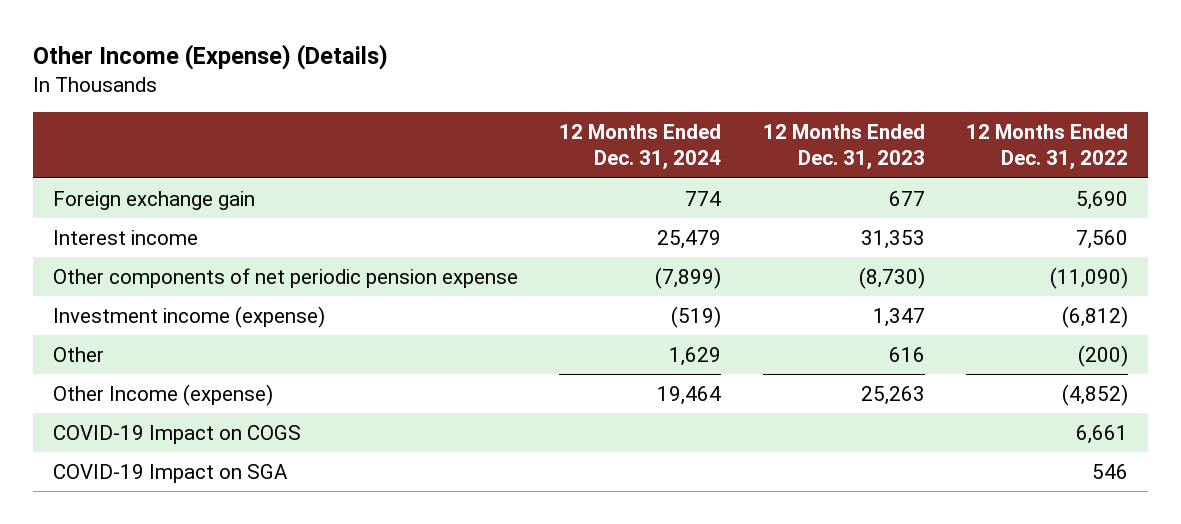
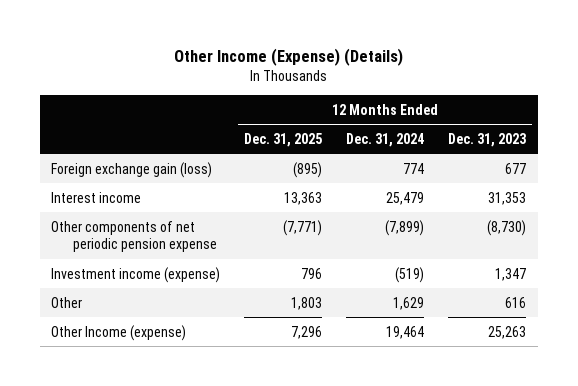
[965,123,1128,171] 12 Months Ended Dec. 31, 2022 -> none
none -> [244,132,323,147] Dec. 31, 2025
[53,190,256,210] Foreign exchange gain -> [51,161,213,178] Foreign exchange gain (loss)
[53,424,302,444] COVID-19 Impact on COGS -> none
[53,463,289,483] COVID-19 Impact on SGA -> none

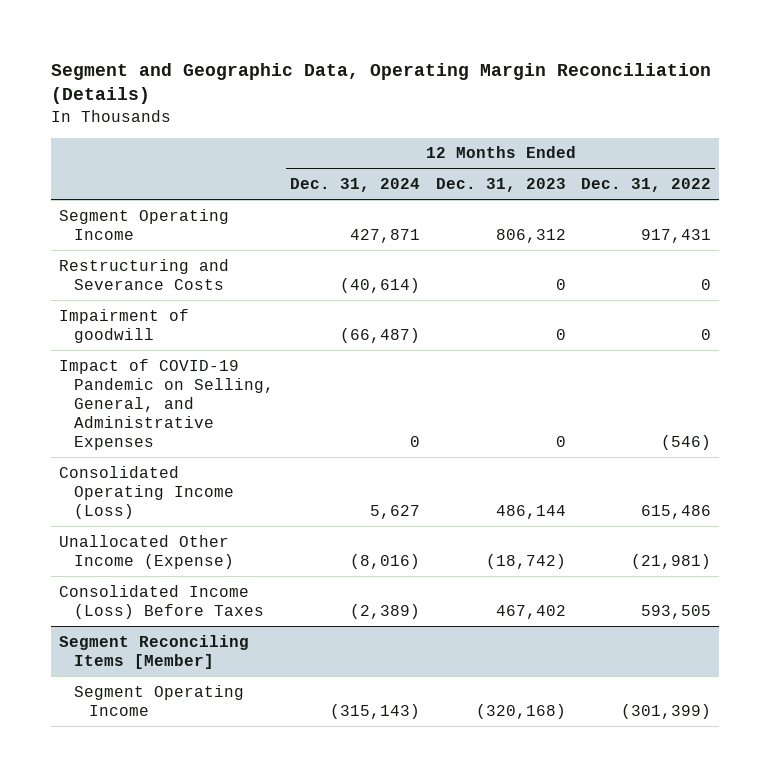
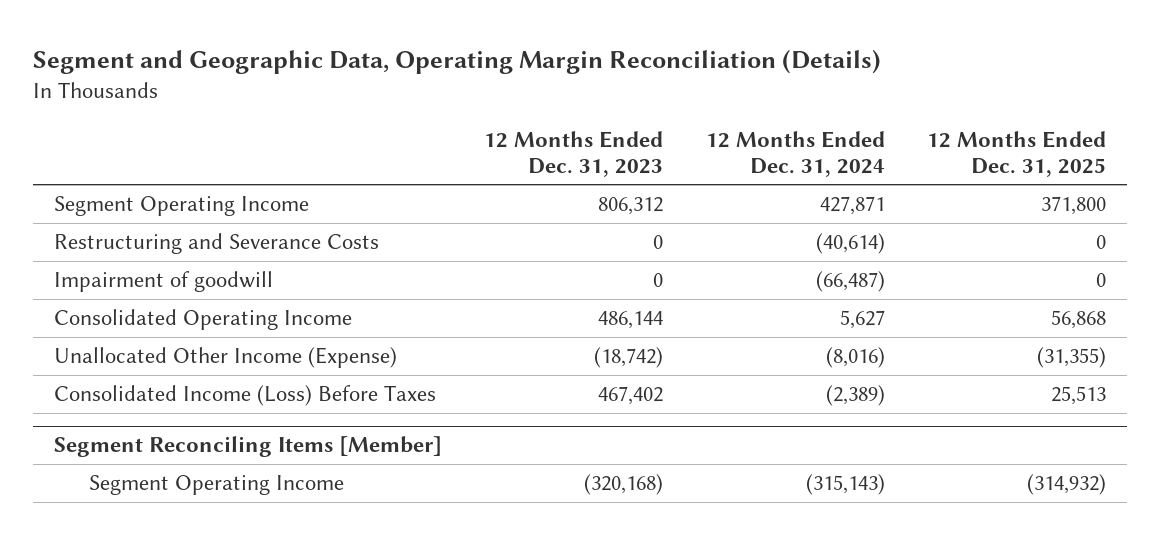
[581,177,712,192] Dec. 31, 2022 -> none
none -> [926,130,1106,177] 12 Months Ended Dec. 31, 2025
[59,358,274,450] Impact of COVID-19 Pandemic on Selling, General, and Administrative Expenses -> none
[59,465,234,519] Consolidated Operating Income (Loss) -> [54,309,353,331] Consolidated Operating Income

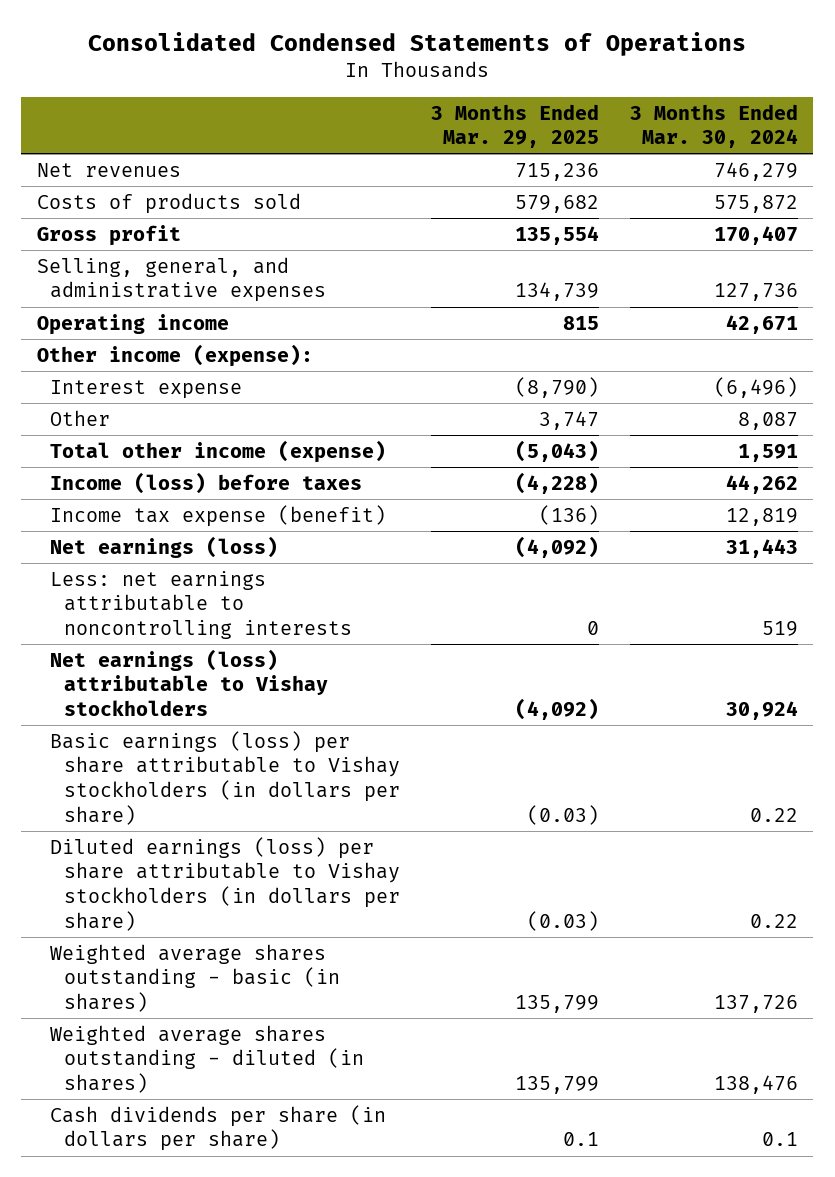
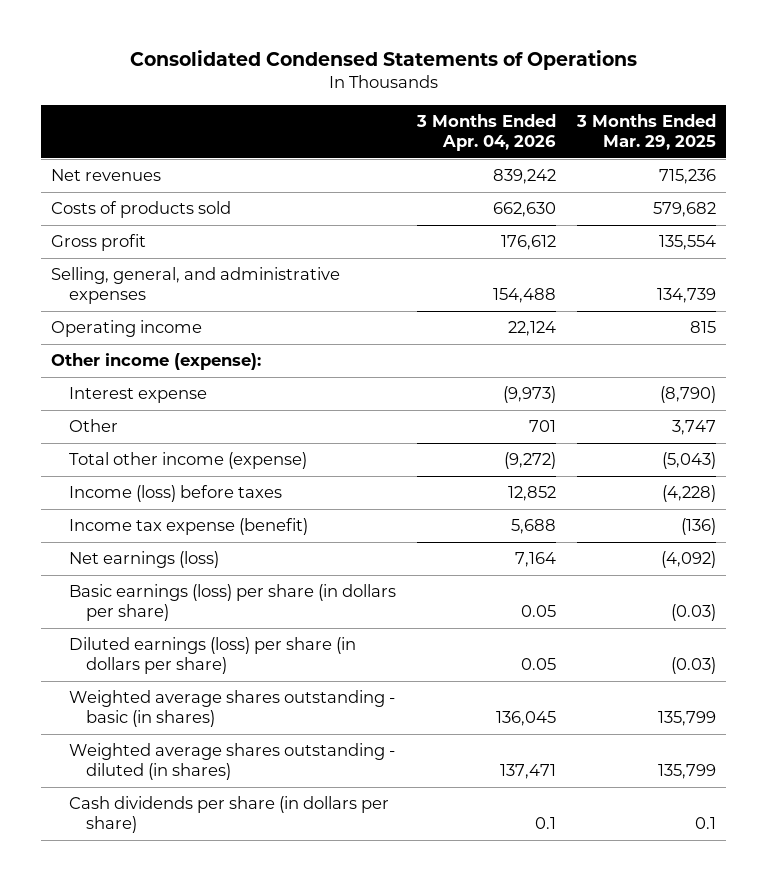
[629,103,798,149] 3 Months Ended Mar. 30, 2024 -> none
none -> [415,113,556,152] 3 Months Ended Apr. 04, 2026
[50,570,353,640] Less: net earnings attributable to noncontrolling interests -> none
[50,648,329,717] Net earnings (loss) attributable to Vishay stockholders -> none
[50,730,401,826] Basic earnings (loss) per share attributable to Vishay stockholders (in dollars per share) -> [68,584,396,622] Basic earnings (loss) per share (in dollars per share)
[50,836,401,932] Diluted earnings (loss) per share attributable to Vishay stockholders (in dollars per share) -> [68,637,356,675] Diluted earnings (loss) per share (in dollars per share)

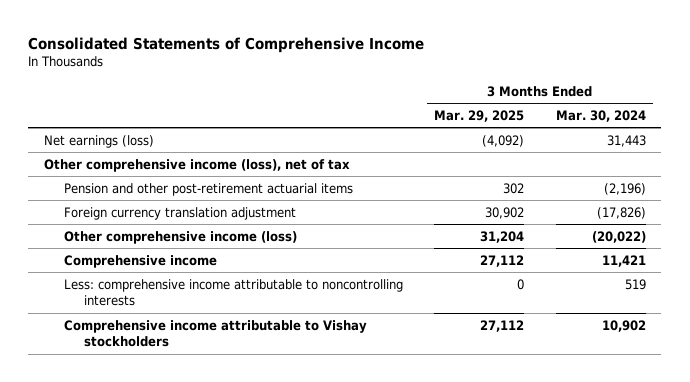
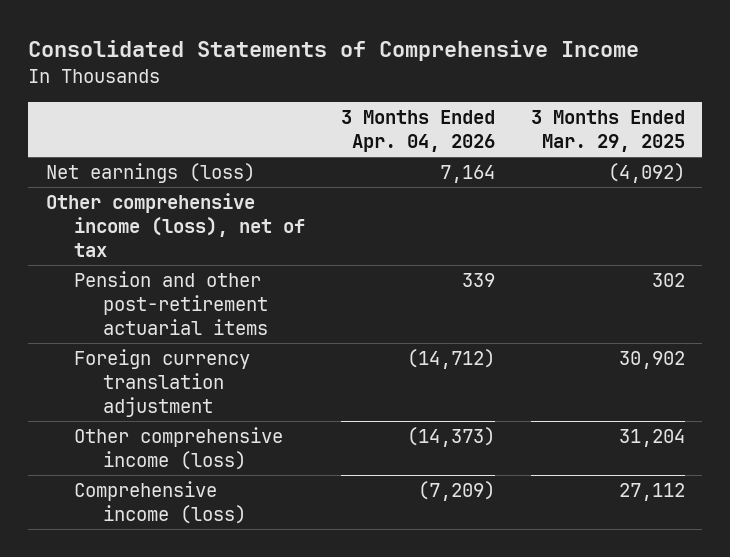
[555,109,646,122] Mar. 30, 2024 -> none
none -> [340,110,495,152] 3 Months Ended Apr. 04, 2026
[64,278,404,307] Less: comprehensive income attributable to noncontrolling interests -> none
[64,319,368,348] Comprehensive income attributable to Vishay stockholders -> none
[64,254,218,268] Comprehensive income -> [74,481,247,524] Comprehensive income (loss)

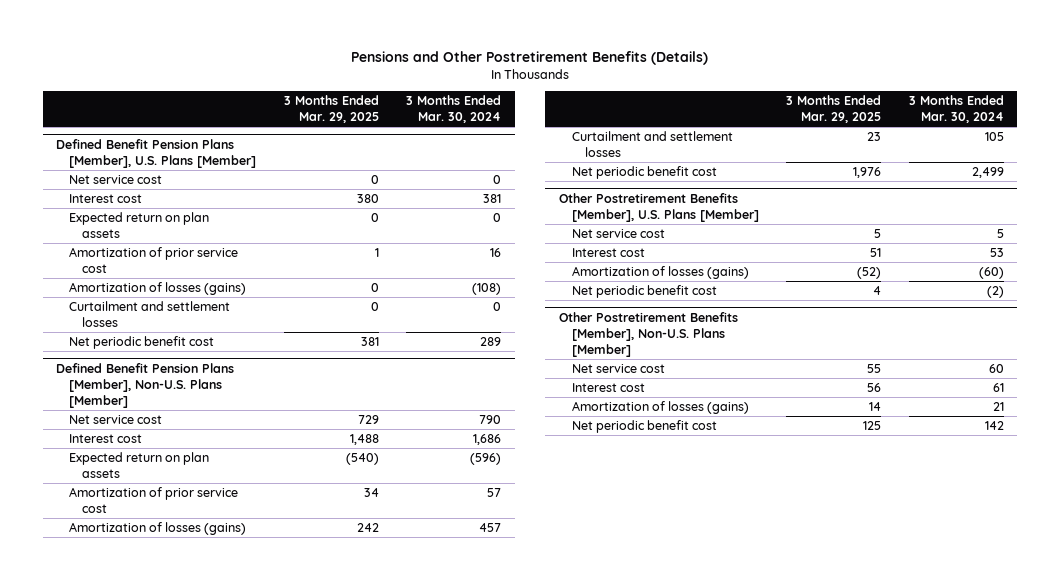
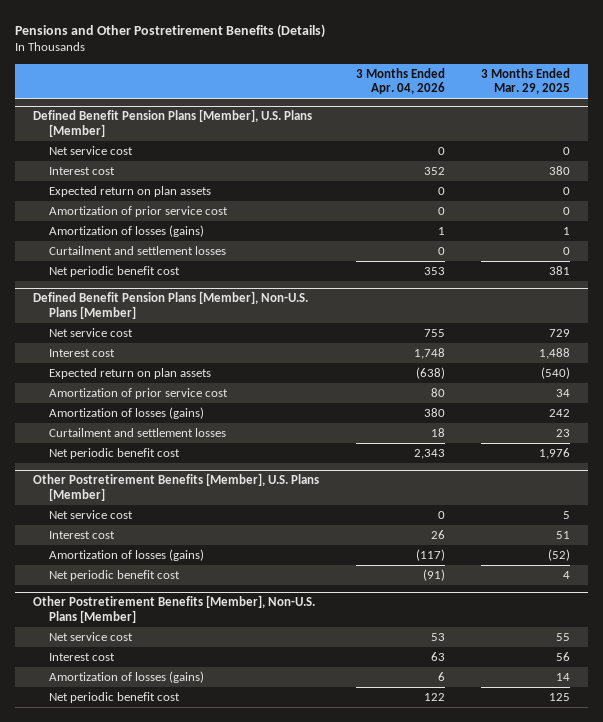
[405,94,501,123] 3 Months Ended Mar. 30, 2024 -> none
none -> [355,67,445,95] 3 Months Ended Apr. 04, 2026
[374,247,379,257] 1 -> [562,207,570,216] 0
[370,282,379,292] 0 -> [562,227,570,236] 1

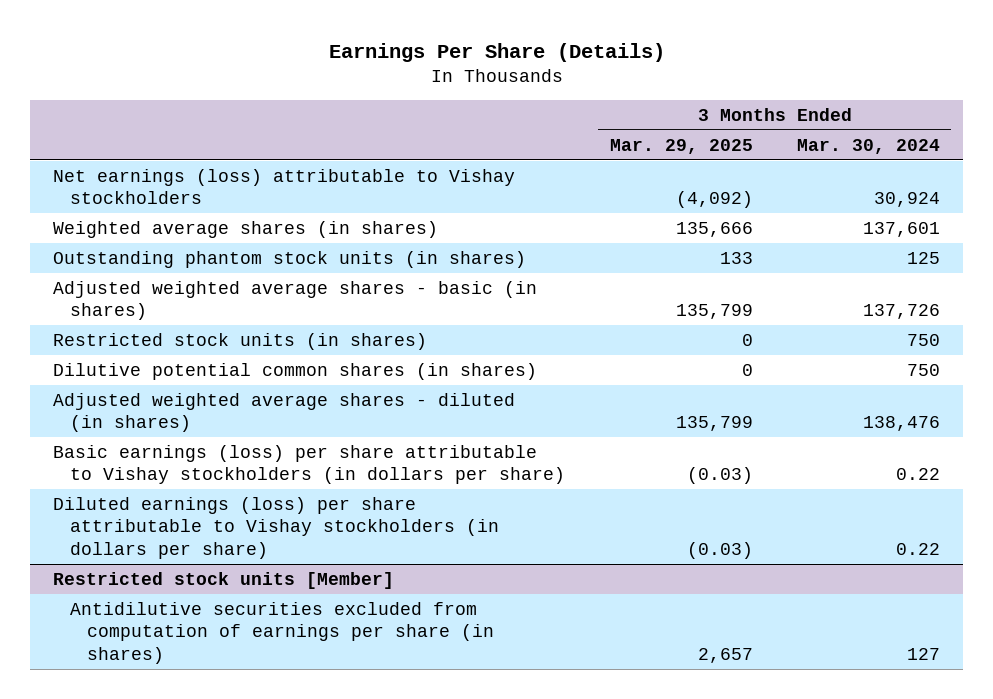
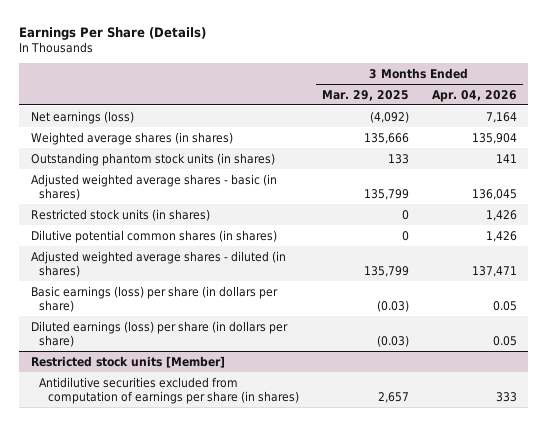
[797,138,941,154] Mar. 30, 2024 -> none
none -> [431,89,517,102] Apr. 04, 2026
[52,168,515,205] Net earnings (loss) attributable to Vishay stockholders -> [30,110,134,124] Net earnings (loss)
[52,444,565,485] Basic earnings (loss) per share attributable to Vishay stockholders (in dollars per share) -> [30,285,278,312] Basic earnings (loss) per share (in dollars per share)
[52,496,499,560] Diluted earnings (loss) per share attributable to Vishay stockholders (in dollars per share) -> [30,320,288,347] Diluted earnings (loss) per share (in dollars per share)

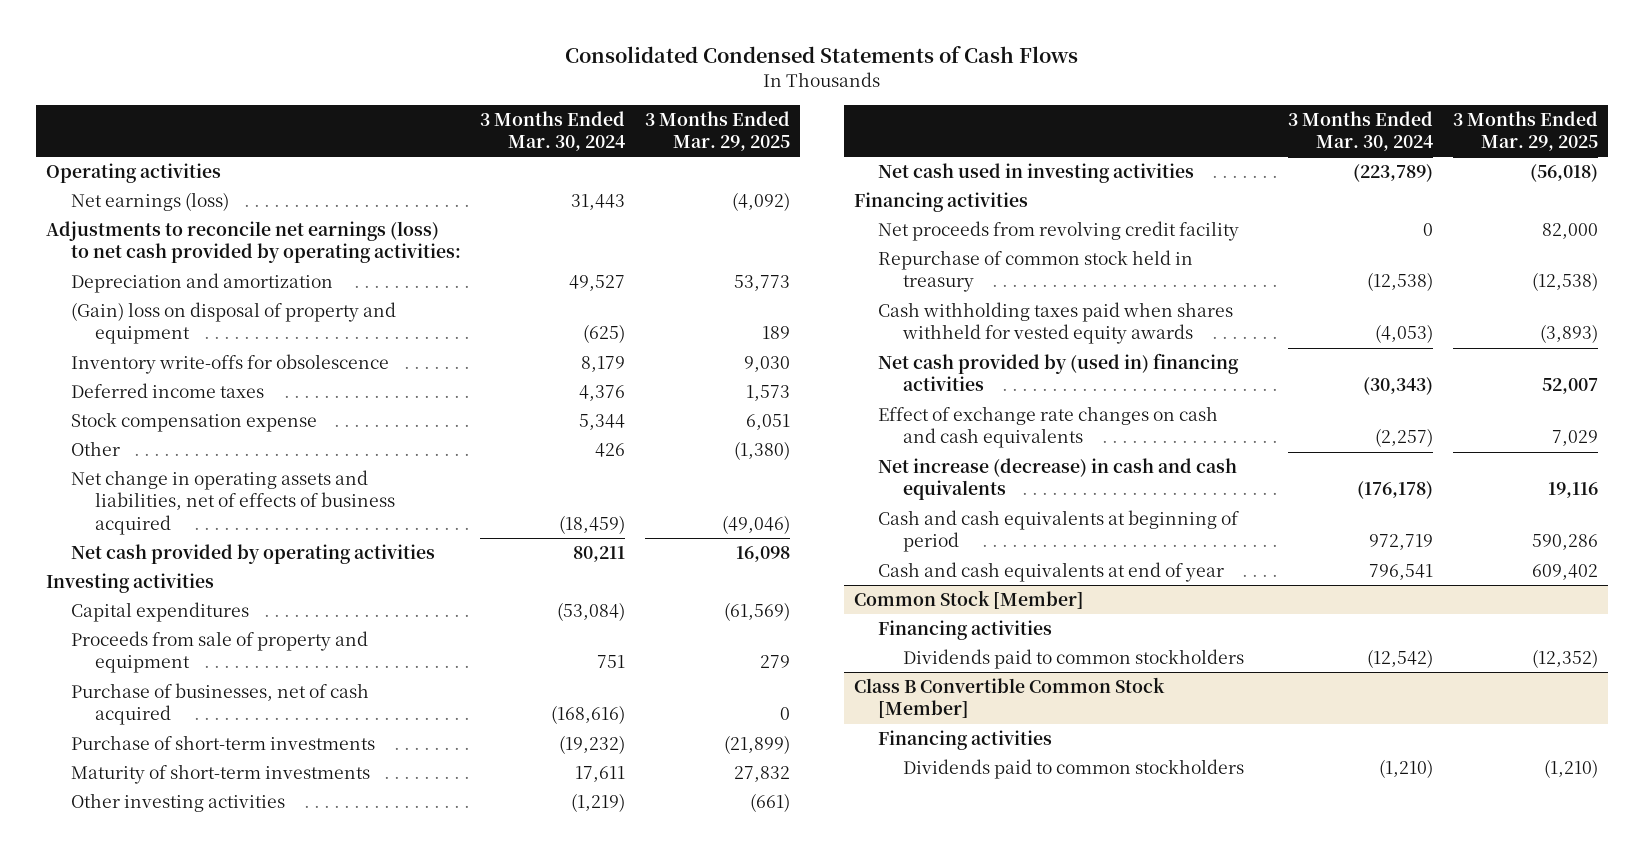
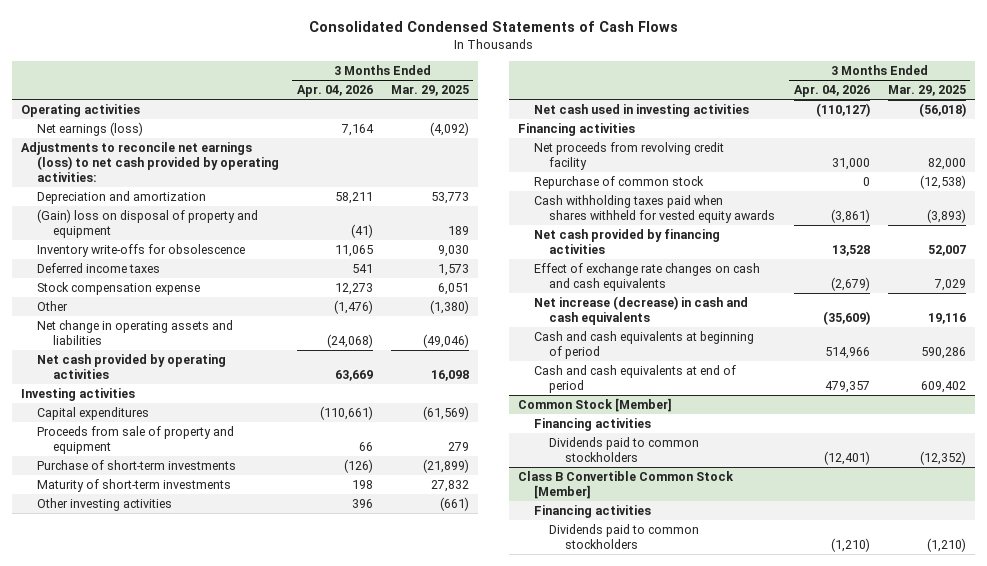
[480,110,626,152] 3 Months Ended Mar. 30, 2024 -> none
none -> [296,85,373,98] Apr. 04, 2026
[70,470,396,535] Net change in operating assets and liabilities, net of effects of business acquired -> [36,319,233,345] Net change in operating assets and liabilities
[70,683,369,726] Purchase of businesses, net of cash acquired -> none
[878,250,1194,293] Repurchase of common stock held in treasury -> [533,175,704,189] Repurchase of common stock
[878,353,1240,392] Net cash provided by (used in) financing activities -> [533,228,720,254] Net cash provided by financing activities
[878,562,1225,583] Cash and cash equivalents at end of year -> [533,364,736,393] Cash and cash equivalents at end of period

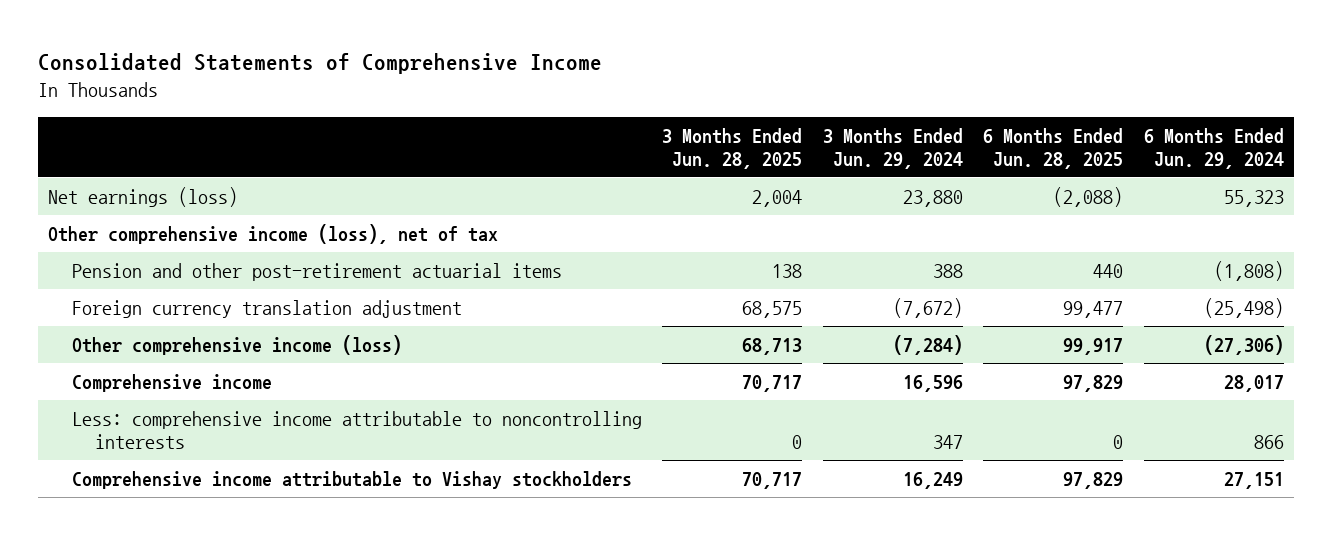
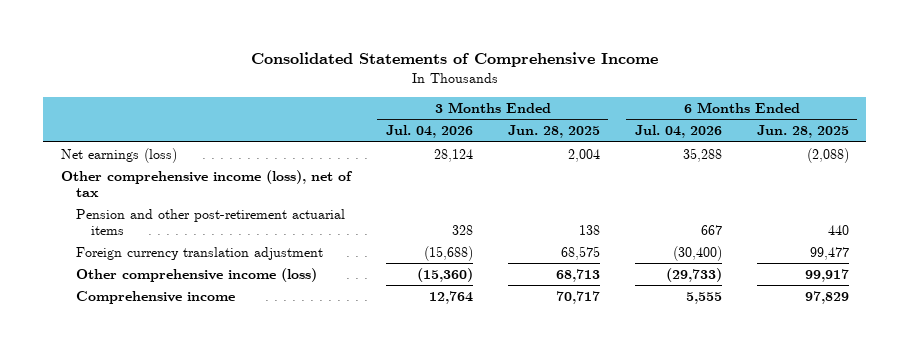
[822,127,963,169] 3 Months Ended Jun. 29, 2024 -> none
[1143,127,1284,169] 6 Months Ended Jun. 29, 2024 -> none
none -> [385,125,473,139] Jul. 04, 2026
none -> [634,125,722,139] Jul. 04, 2026
[71,410,642,450] Less: comprehensive income attributable to noncontrolling interests -> none
[71,470,632,489] Comprehensive income attributable to Vishay stockholders -> none

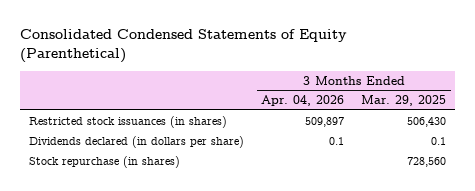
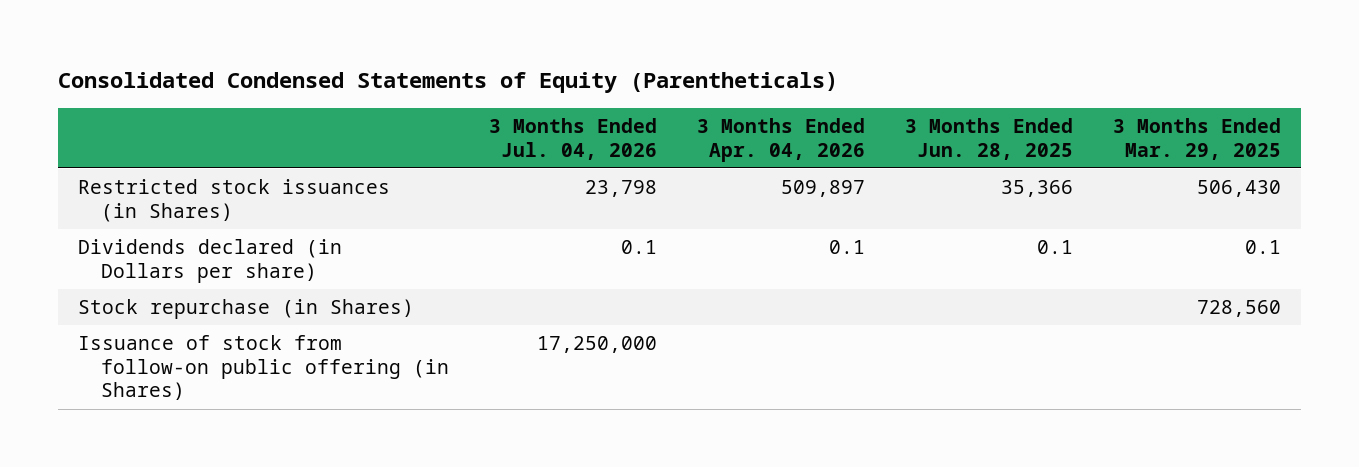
[20,29,348,64] Consolidated Condensed Statements of Equity (Parenthetical) -> [58,72,839,94] Consolidated Condensed Statements of Equity (Parentheticals)
none -> [488,117,657,160] 3 Months Ended Jul. 04, 2026
none -> [904,117,1073,160] 3 Months Ended Jun. 28, 2025
[29,115,228,128] Restricted stock issuances (in shares) -> [78,179,391,222] Restricted stock issuances (in Shares)
[29,135,245,148] Dividends declared (in dollars per share) -> [78,239,343,283] Dividends declared (in Dollars per share)
[29,155,181,168] Stock repurchase (in shares) -> [78,299,415,320] Stock repurchase (in Shares)
none -> [78,335,450,401] Issuance of stock from follow-on public offering (in Shares)

